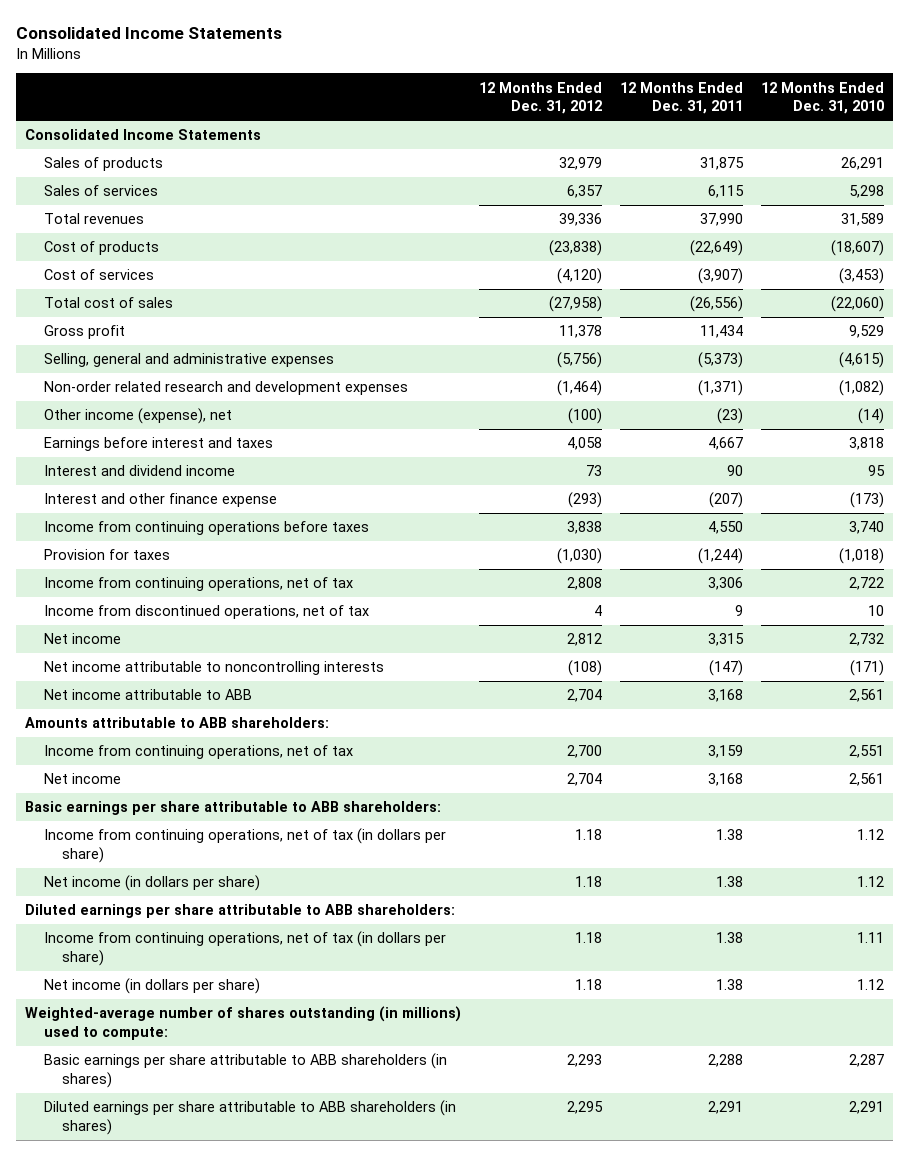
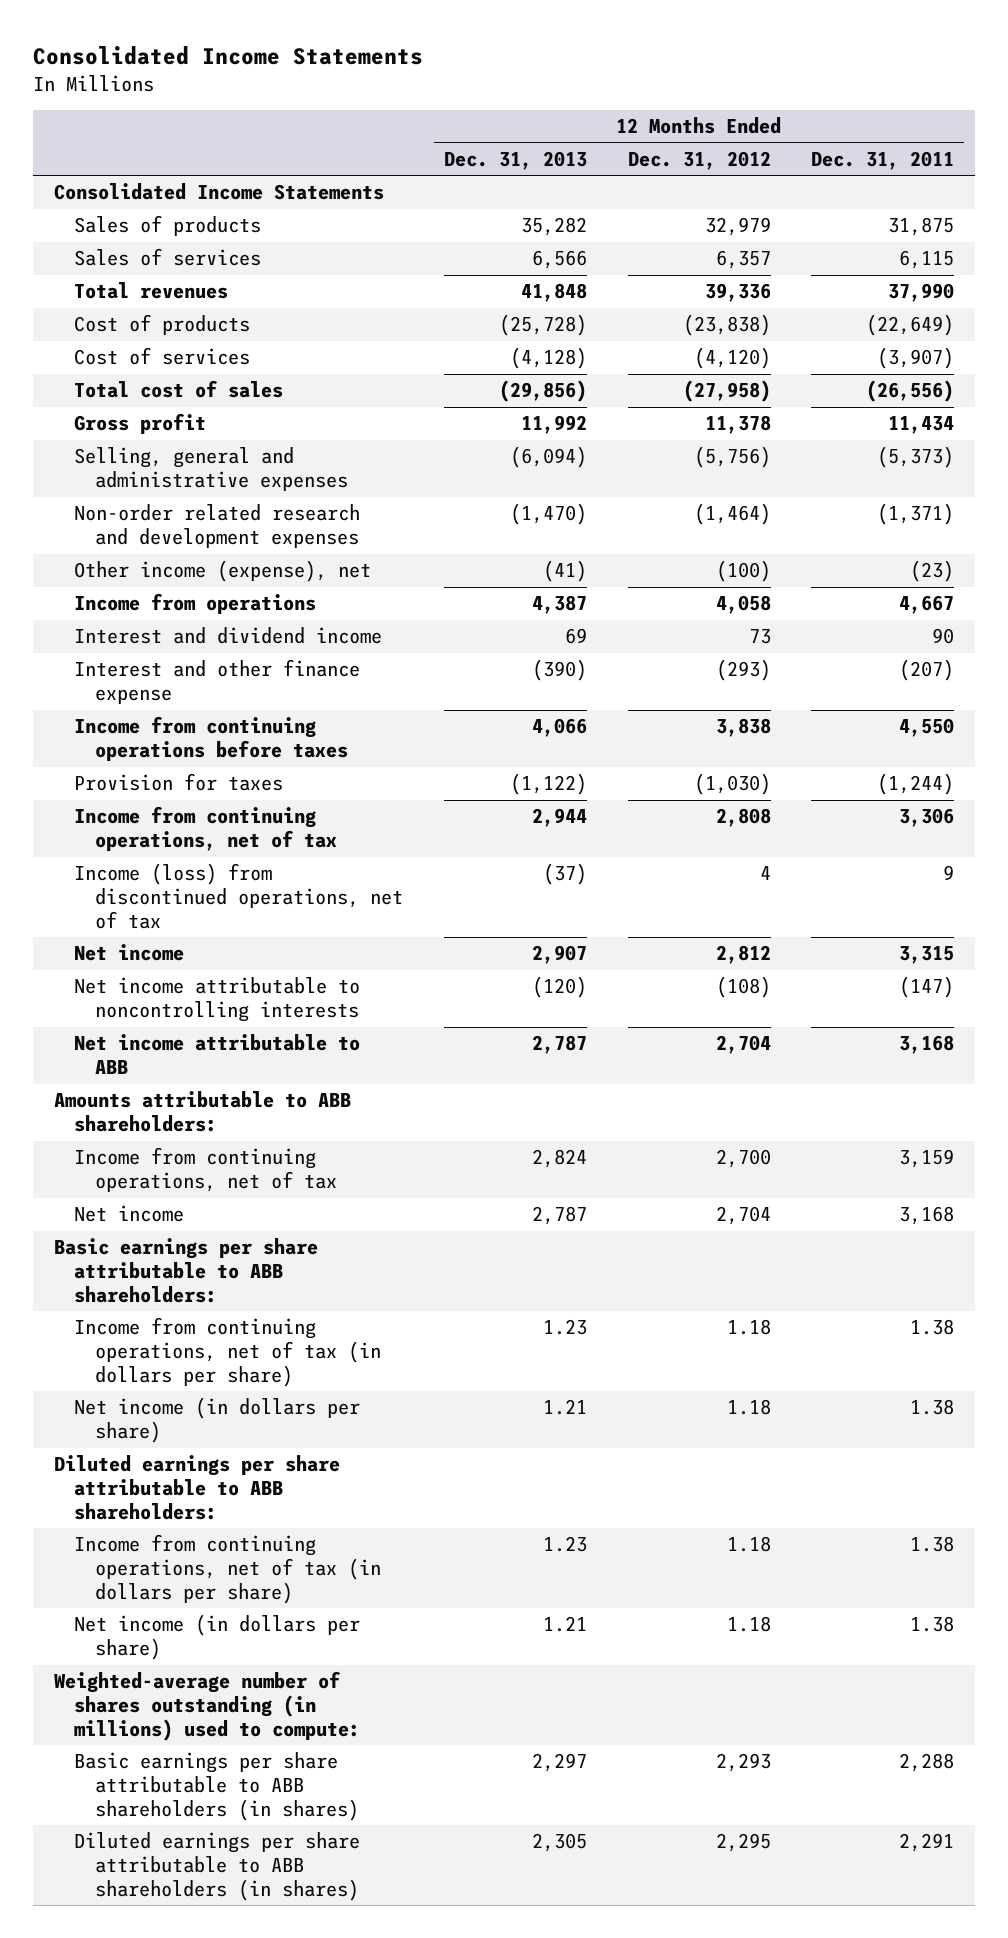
[761,81,885,115] 12 Months Ended Dec. 31, 2010 -> none
none -> [443,151,587,171] Dec. 31, 2013
[43,437,273,452] Earnings before interest and taxes -> [74,593,317,615] Income from operations
[43,605,369,620] Income from discontinued operations, net of tax -> [74,863,403,930] Income (loss) from discontinued operations, net of tax

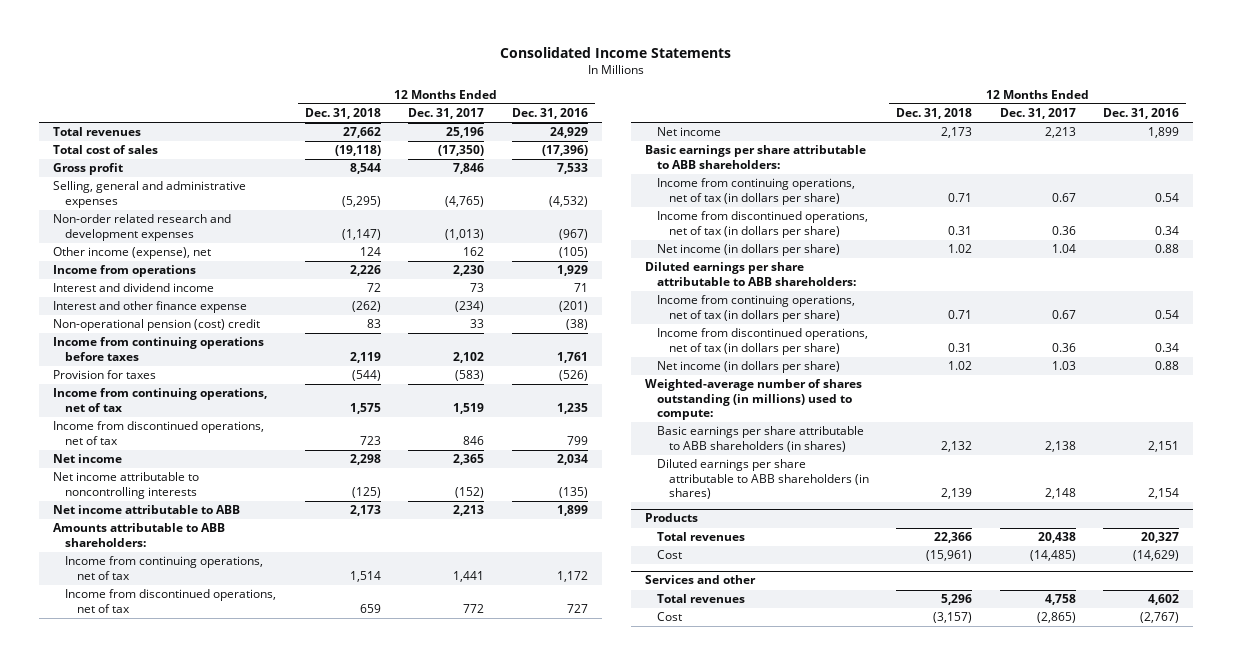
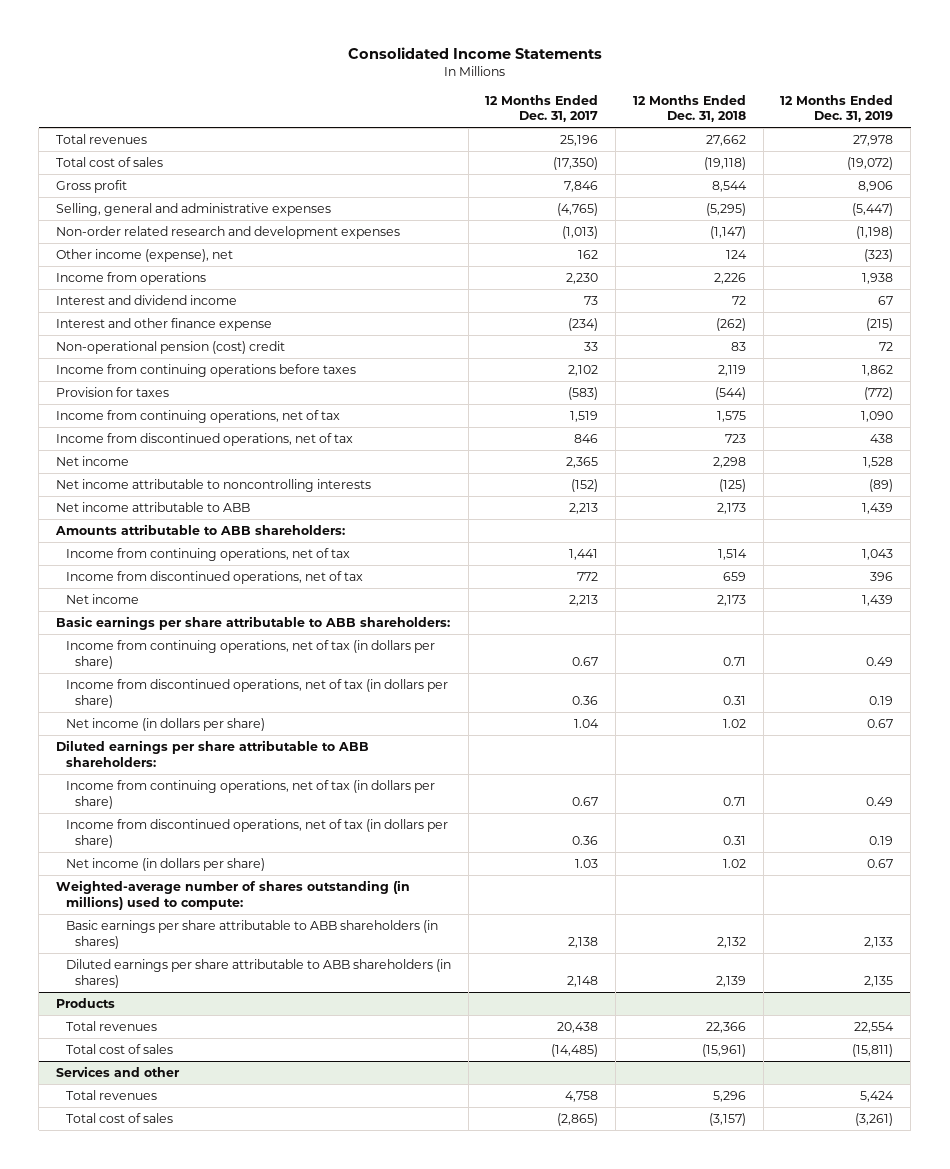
[511,108,588,120] Dec. 31, 2016 -> none
none -> [780,94,894,123] 12 Months Ended Dec. 31, 2019
[656,550,682,560] Cost -> [65,1043,173,1054] Total cost of sales
[656,612,682,622] Cost -> [65,1112,173,1123] Total cost of sales

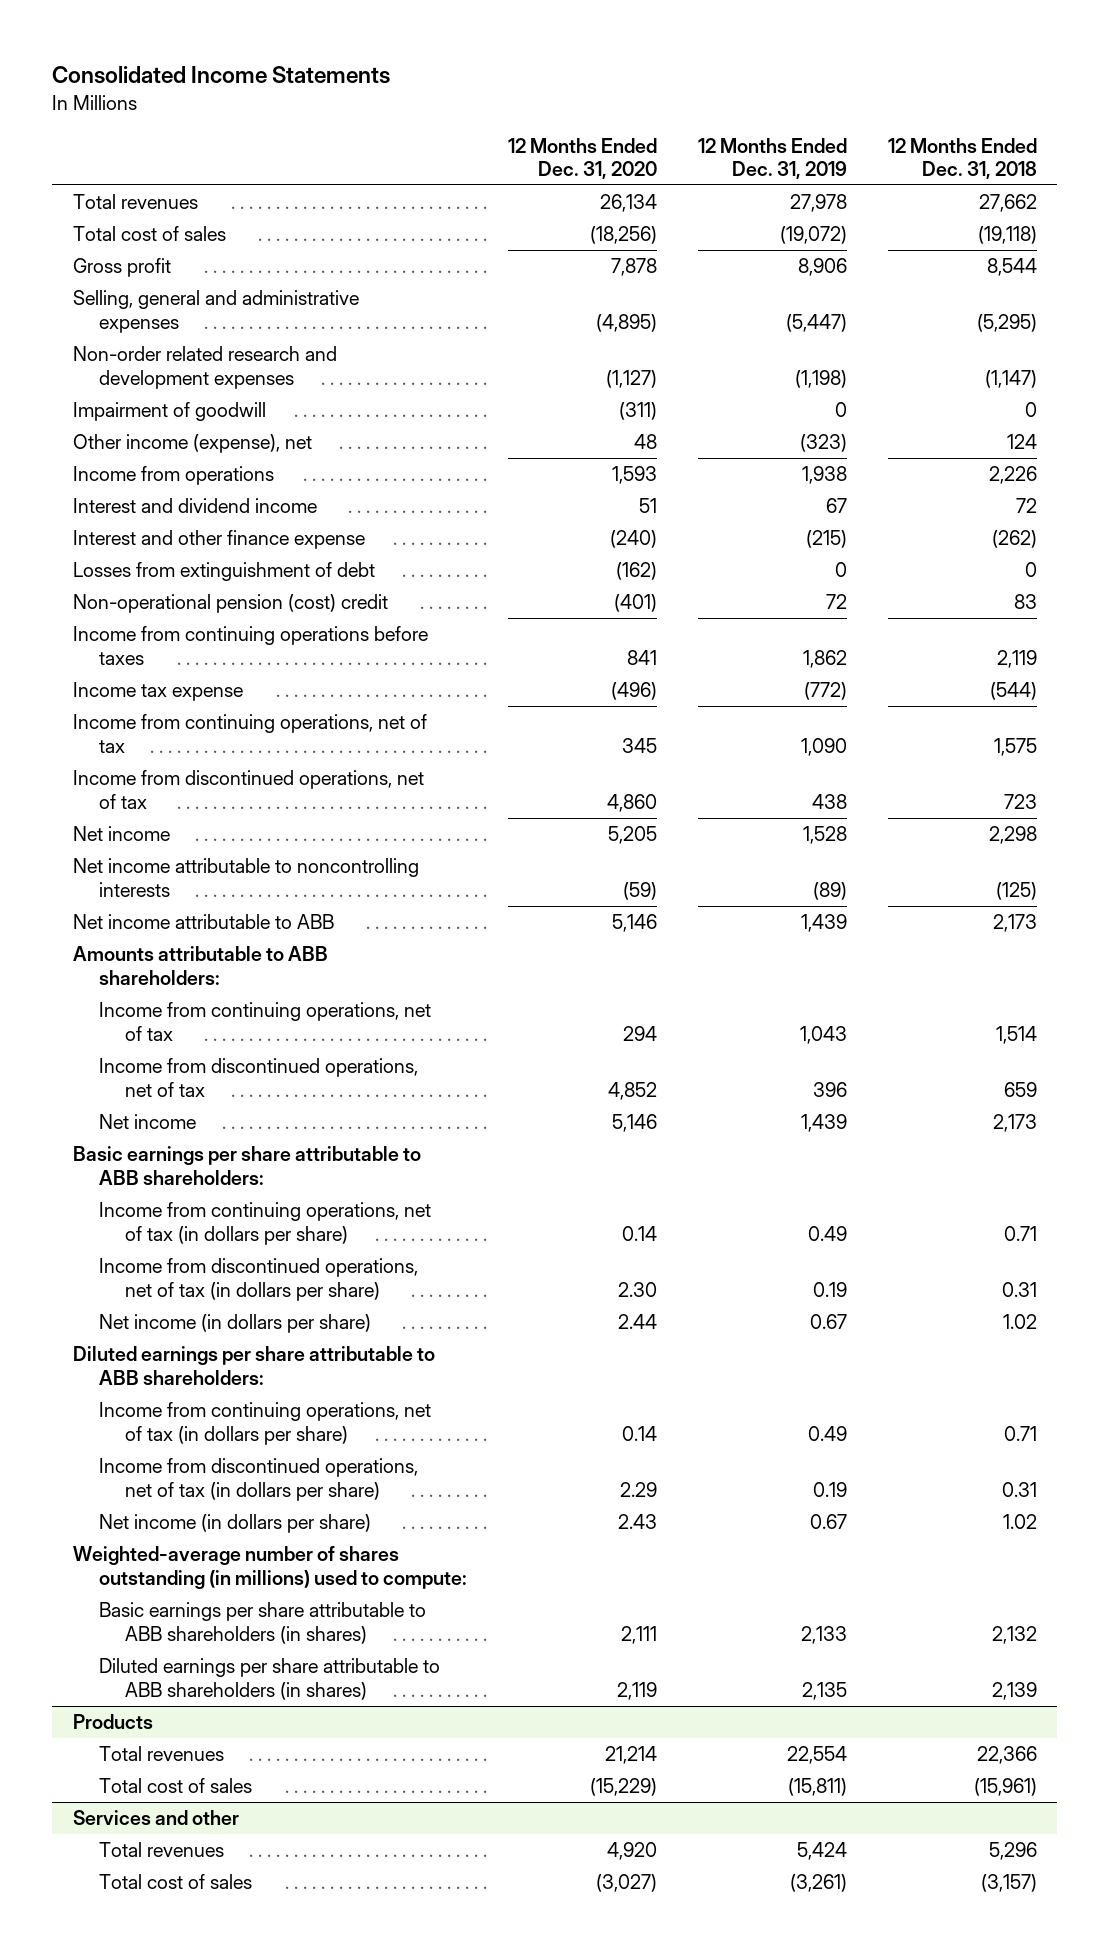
[485,94,599,123] 12 Months Ended Dec. 31, 2017 -> none
none -> [507,137,657,179] 12 Months Ended Dec. 31, 2020
none -> [72,402,266,422] Impairment of goodwill
none -> [72,562,375,582] Losses from extinguishment of debt
[56,386,170,397] Provision for taxes -> [72,682,243,702] Income tax expense

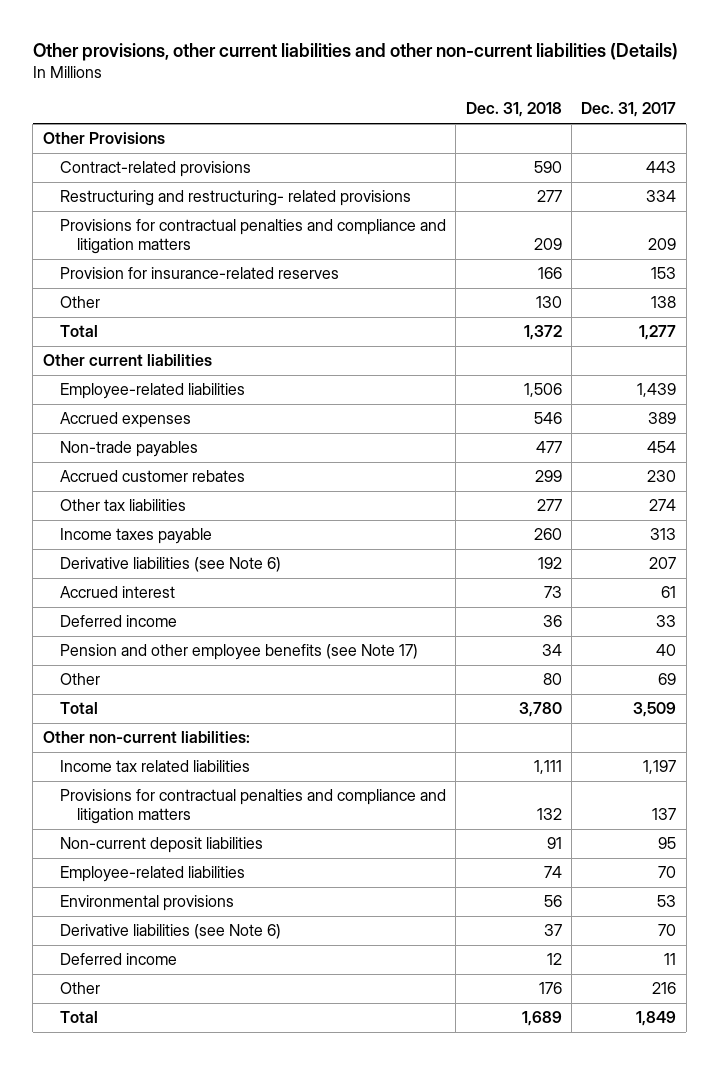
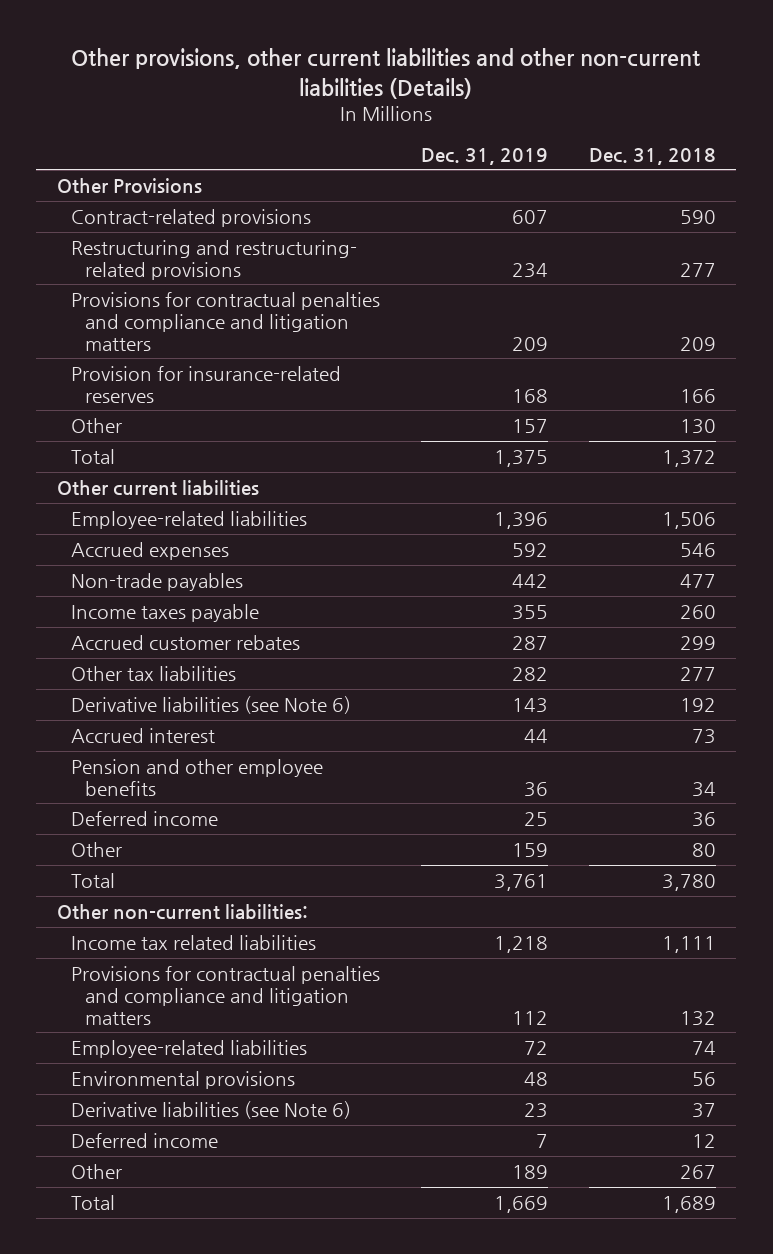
[581,102,677,118] Dec. 31, 2017 -> none
none -> [420,147,548,165] Dec. 31, 2019
[59,528,212,545] Income taxes payable -> [71,603,260,622] Income taxes payable
none -> [71,758,324,796] Pension and other employee benefits
[59,644,418,661] Pension and other employee benefits (see Note 17) -> none
[59,837,263,854] Non-current deposit liabilities -> none
[538,982,562,995] 176 -> [679,1164,716,1179] 267

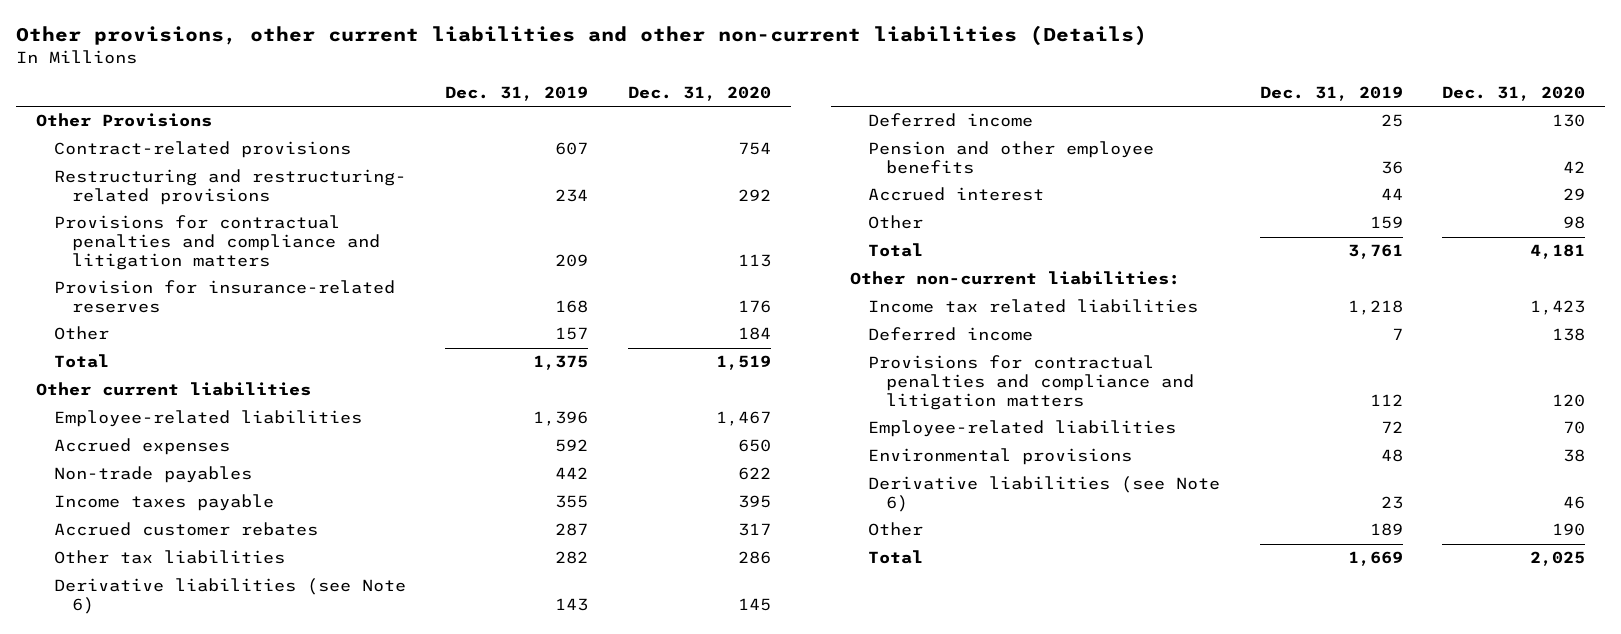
[588,147,716,165] Dec. 31, 2018 -> none
none -> [627,86,771,102] Dec. 31, 2020
[71,758,324,796] Pension and other employee benefits -> [868,141,1155,175] Pension and other employee benefits
[71,727,216,743] Accrued interest -> [868,187,1045,202] Accrued interest
[71,1132,219,1148] Deferred income -> [868,327,1034,342] Deferred income

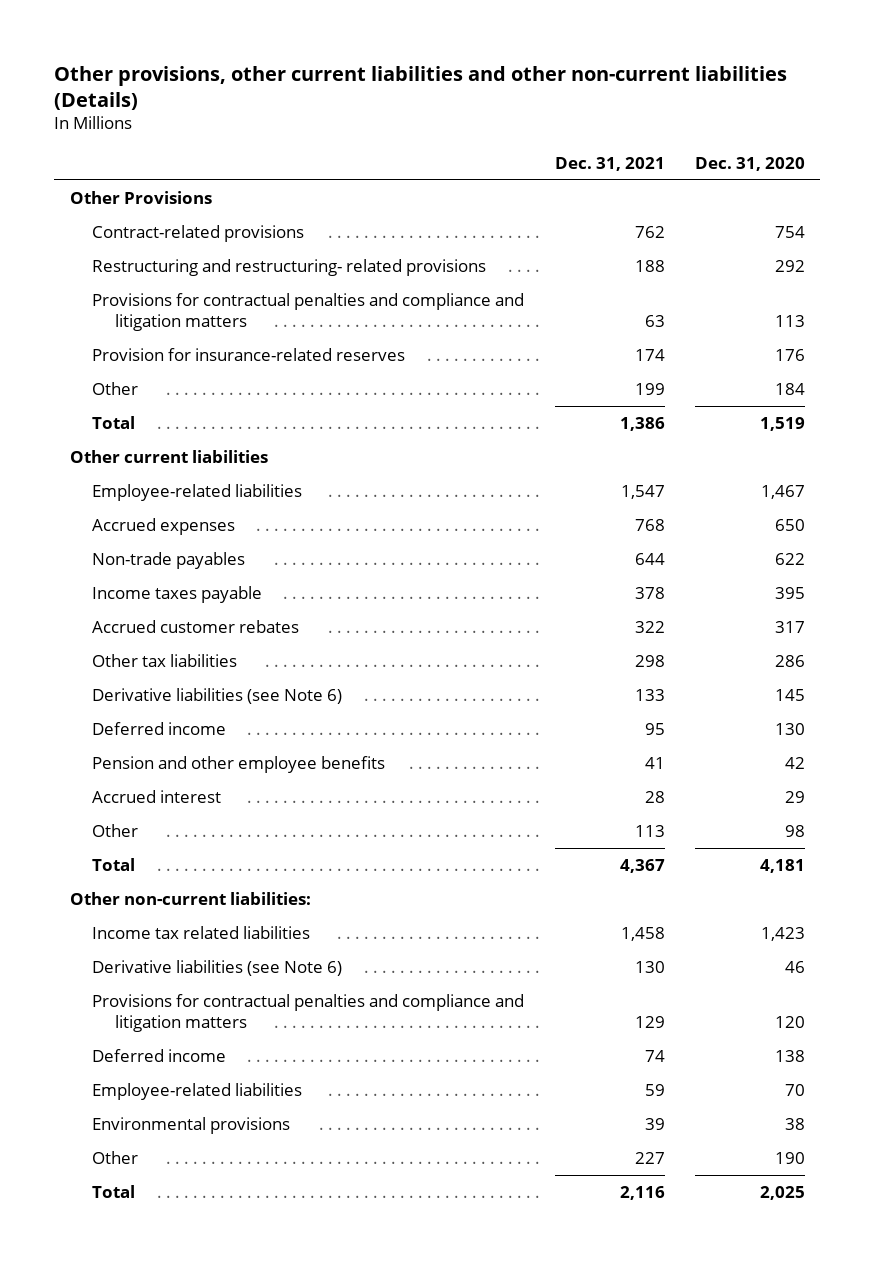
[445,86,589,102] Dec. 31, 2019 -> none
none -> [554,156,665,171] Dec. 31, 2021
[868,476,1221,513] Derivative liabilities (see Note 6) -> [92,959,343,976] Derivative liabilities (see Note 6)
[868,327,1034,342] Deferred income -> [92,1048,227,1062] Deferred income

